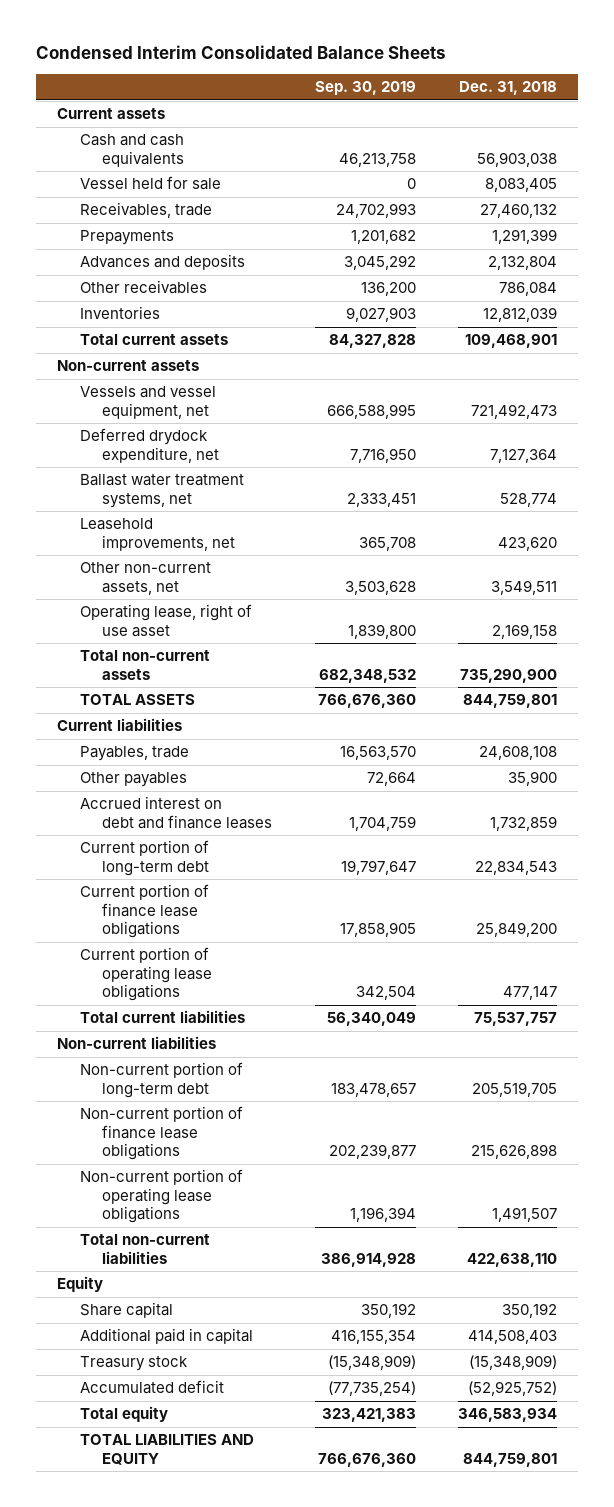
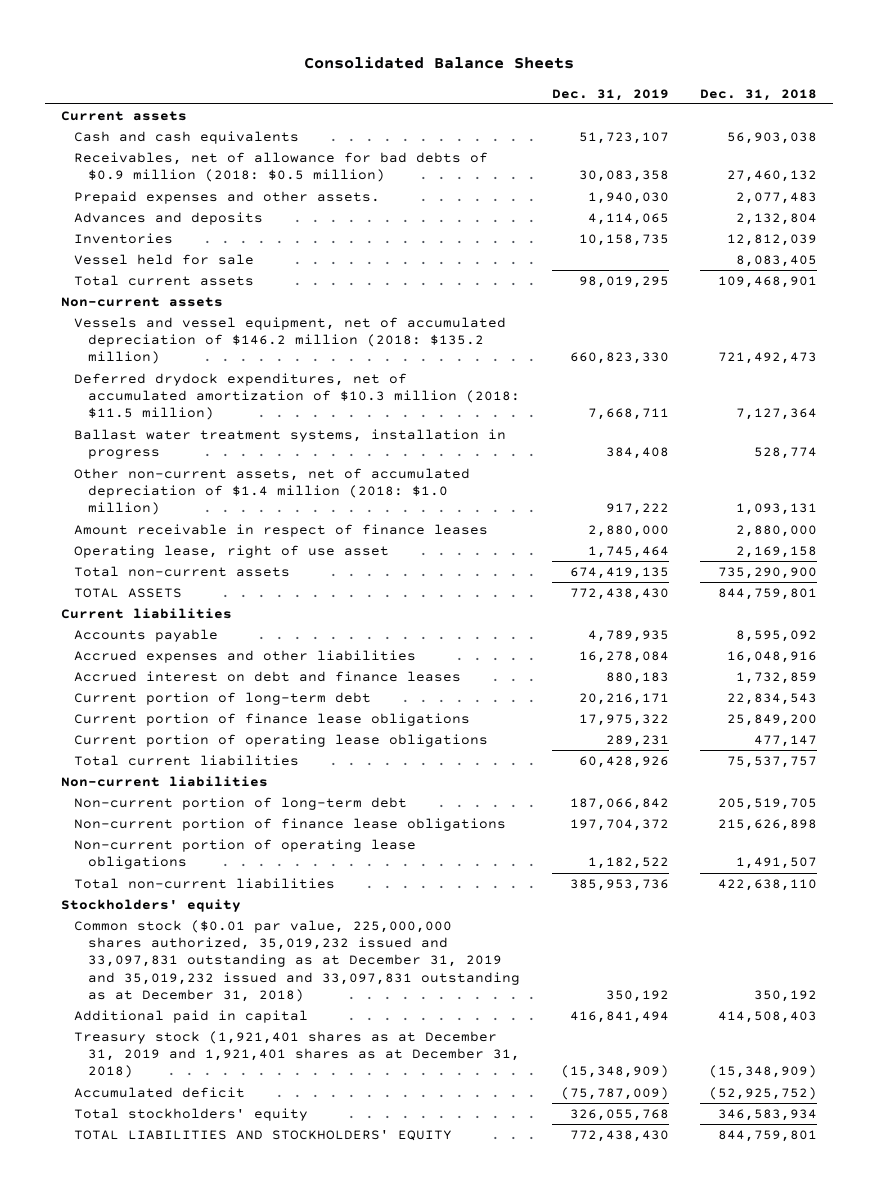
[36,45,447,60] Condensed Interim Consolidated Balance Sheets -> [304,55,575,69] Consolidated Balance Sheets
[314,81,416,96] Sep. 30, 2019 -> none
none -> [551,88,669,101] Dec. 31, 2019
[79,230,174,246] Prepayments -> none
[79,202,212,219] Receivables, trade -> [74,151,489,183] Receivables, net of allowance for bad debts of $0.9 million (2018: $0.5 million)
none -> [74,190,381,204] Prepaid expenses and other assets.
[79,280,207,295] Other receivables -> none
[79,176,221,191] Vessel held for sale -> [74,253,255,265] Vessel held for sale
[79,518,236,551] Leasehold improvements, net -> none
[79,386,216,419] Vessels and vessel equipment, net -> [74,316,507,365] Vessels and vessel equipment, net of accumulated depreciation of $146.2 million (2018: $135.2 million)
[79,428,220,463] Deferred drydock expenditure, net -> [74,372,520,421] Deferred drydock expenditures, net of accumulated amortization of $10.3 million (2018: $11.5 million)
[79,474,244,508] Ballast water treatment systems, net -> [74,428,507,460] Ballast water treatment systems, installation in progress
[79,562,211,595] Other non-current assets, net -> [74,467,471,516] Other non-current assets, net of accumulated depreciation of $1.4 million (2018: $1.0 million)
[490,579,557,595] 3,549,511 -> [736,503,818,516] 1,093,131
none -> [74,523,489,537] Amount receivable in respect of finance leases
[79,746,189,762] Payables, trade -> none
[79,772,187,788] Other payables -> none
none -> [74,628,219,642] Accounts payable
none -> [74,649,417,663] Accrued expenses and other liabilities
[57,1276,104,1293] Equity -> [60,898,241,912] Stockholders' equity
[79,1302,173,1319] Share capital -> [74,919,520,1002] Common stock ($0.01 par value, 225,000,000 shares authorized, 35,019,232 issued and 33,097,831 outstanding as at December 31, 2019 and 35,019,232 issued and 33,097,831 outstanding as at December 31, 2018)
[79,1356,188,1372] Treasury stock -> [74,1030,520,1079] Treasury stock (1,921,401 shares as at December 31, 2019 and 1,921,401 shares as at December 31, 2018)
[79,1406,168,1423] Total equity -> [74,1107,309,1121] Total stockholders' equity
[79,1434,254,1465] TOTAL LIABILITIES AND EQUITY -> [74,1129,453,1141] TOTAL LIABILITIES AND STOCKHOLDERS' EQUITY

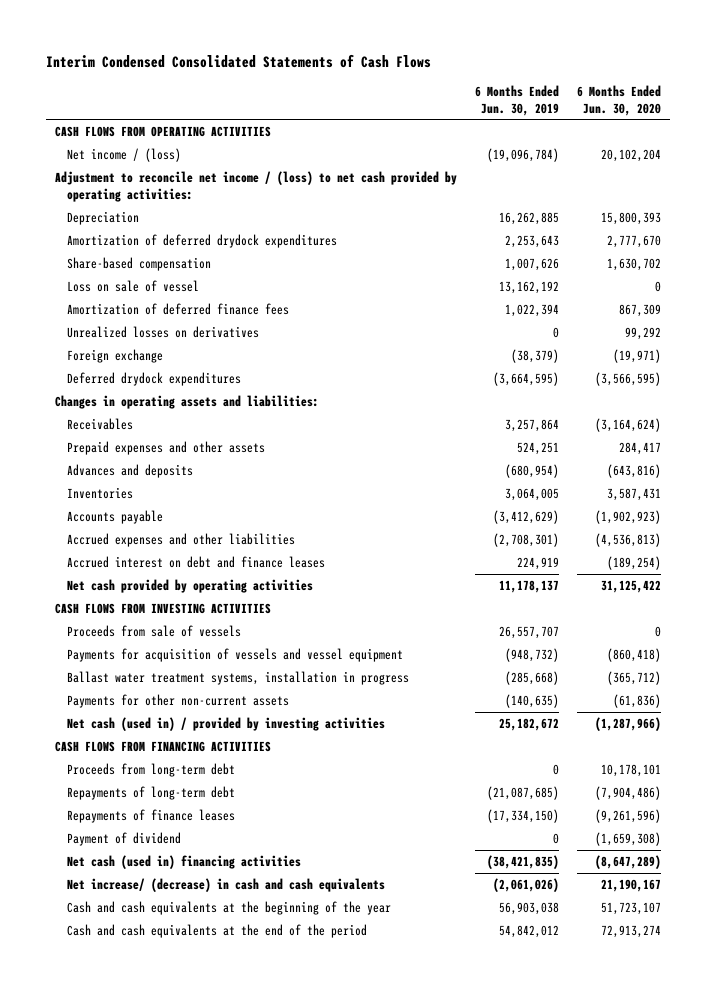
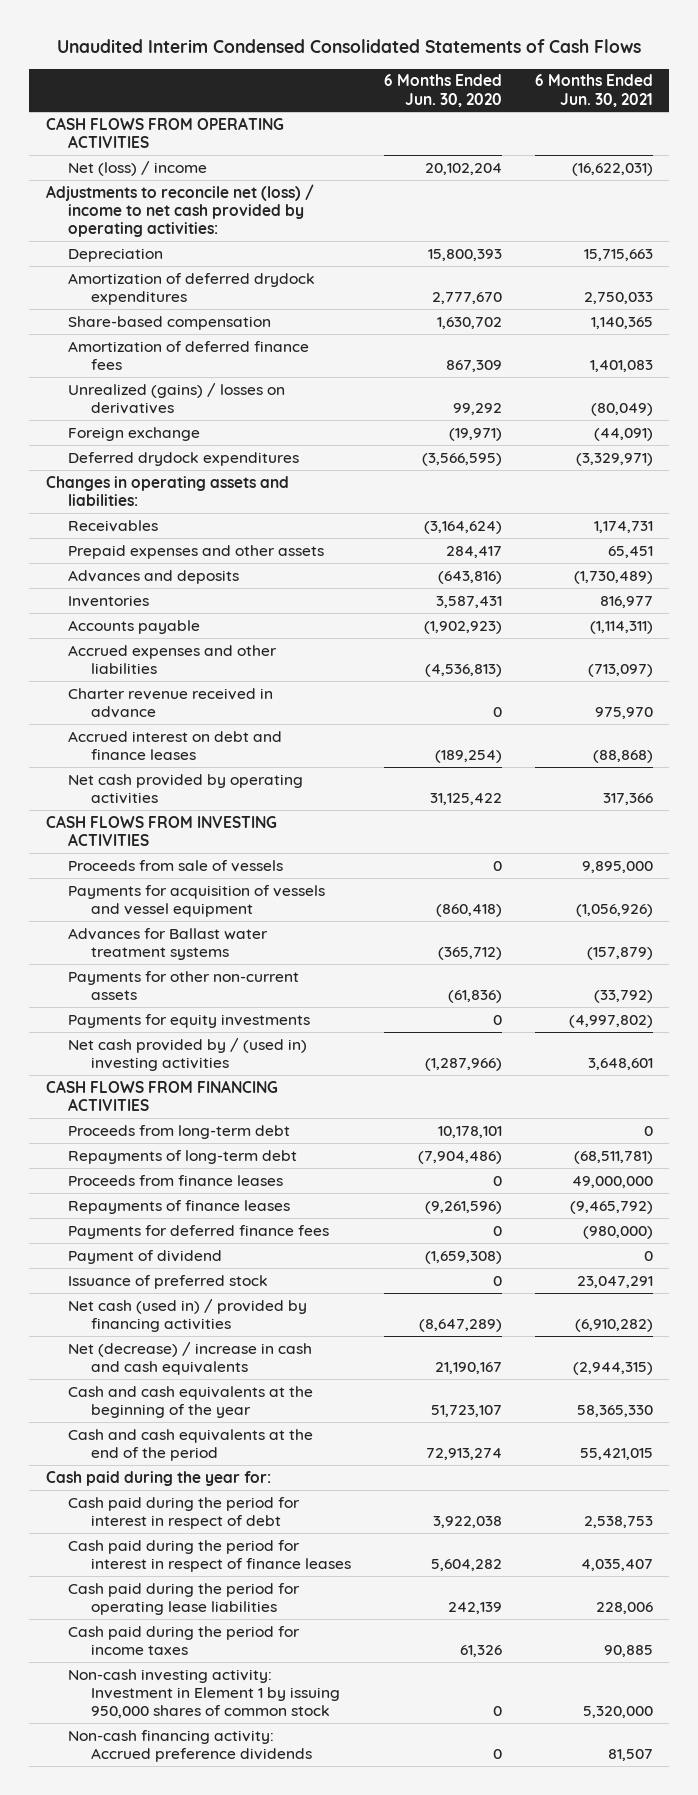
[45,53,431,68] Interim Condensed Consolidated Statements of Cash Flows -> [57,39,642,54] Unaudited Interim Condensed Consolidated Statements of Cash Flows
[474,84,559,116] 6 Months Ended Jun. 30, 2019 -> none
none -> [534,74,653,107] 6 Months Ended Jun. 30, 2021
[67,147,182,162] Net income / (loss) -> [68,160,208,176] Net (loss) / income
[54,170,457,202] Adjustment to reconcile net income / (loss) to net cash provided by operating activities: -> [45,183,314,238] Adjustments to reconcile net (loss) / income to net cash provided by operating activities:
[67,279,200,292] Loss on sale of vessel -> none
[67,325,260,338] Unrealized losses on derivatives -> [68,382,286,414] Unrealized (gains) / losses on derivatives
none -> [68,687,274,718] Charter revenue received in advance
[67,670,410,685] Ballast water treatment systems, installation in progress -> [68,927,269,960] Advances for Ballast water treatment systems
none -> [68,1013,311,1028] Payments for equity investments
[67,716,386,731] Net cash (used in) / provided by investing activities -> [68,1037,308,1071] Net cash provided by / (used in) investing activities
none -> [68,1174,284,1186] Proceeds from finance leases
none -> [68,1224,330,1239] Payments for deferred finance fees
none -> [68,1274,269,1289] Issuance of preferred stock
[67,854,302,869] Net cash (used in) financing activities -> [68,1298,308,1332] Net cash (used in) / provided by financing activities
[67,877,386,892] Net increase/ (decrease) in cash and cash equivalents -> [68,1341,313,1375] Net (decrease) / increase in cash and cash equivalents
none -> [45,1470,271,1486] Cash paid during the year for:
none -> [68,1496,301,1529] Cash paid during the period for interest in respect of debt
none -> [68,1539,351,1572] Cash paid during the period for interest in respect of finance leases
none -> [68,1582,301,1615] Cash paid during the period for operating lease liabilities
none -> [68,1625,301,1655] Cash paid during the period for income taxes
none -> [68,1668,340,1719] Non-cash investing activity: Investment in Element 1 by issuing 950,000 shares of common stock
none -> [68,1729,312,1762] Non-cash financing activity: Accrued preference dividends

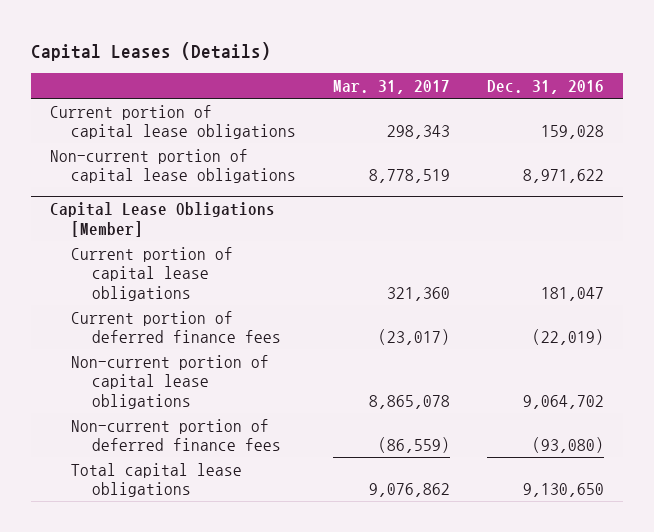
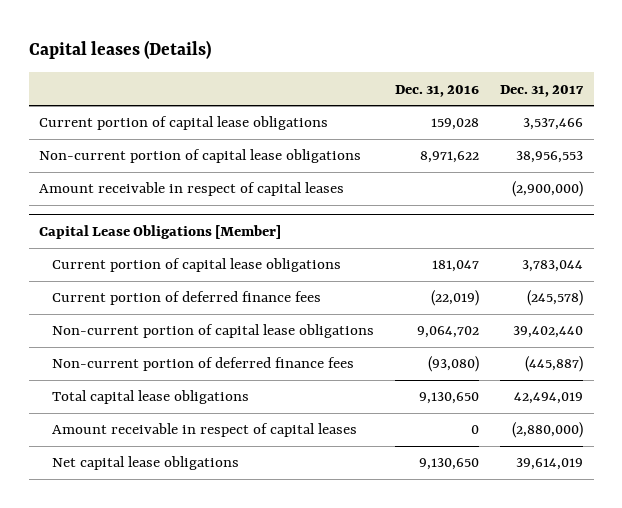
[31,41,272,61] Capital Leases (Details) -> [28,40,211,60] Capital leases (Details)
[333,79,451,94] Mar. 31, 2017 -> none
none -> [500,84,585,97] Dec. 31, 2017
none -> [39,182,345,197] Amount receivable in respect of capital leases
none -> [52,423,358,438] Amount receivable in respect of capital leases
none -> [52,456,240,471] Net capital lease obligations

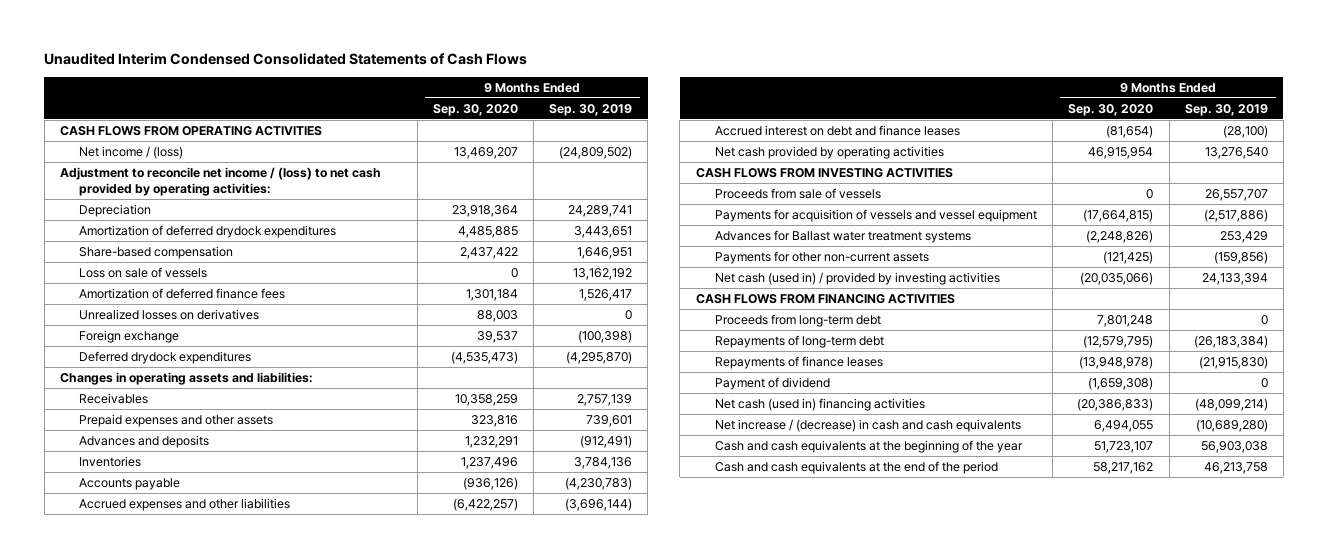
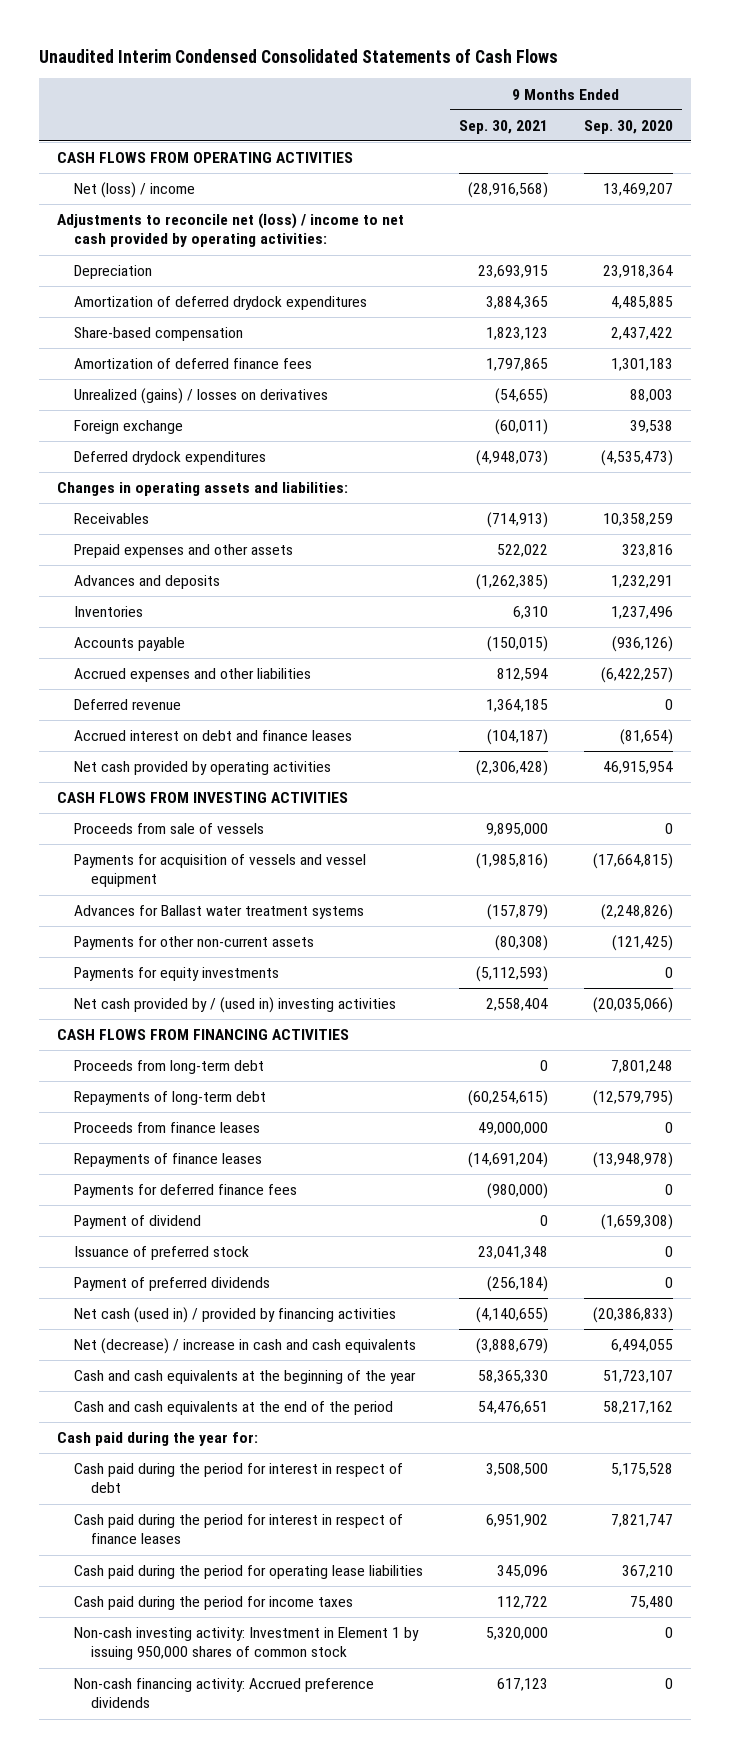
[549,103,633,116] Sep. 30, 2019 -> none
none -> [459,119,549,134] Sep. 30, 2021
[79,146,184,160] Net income / (loss) -> [74,182,196,199] Net (loss) / income
[60,167,382,197] Adjustment to reconcile net income / (loss) to net cash provided by operating activities: -> [57,213,405,248] Adjustments to reconcile net (loss) / income to net cash provided by operating activities:
[79,267,208,279] Loss on sale of vessels -> none
[465,289,518,302] 1,301,184 -> [611,358,674,372] 1,301,183
[79,309,260,321] Unrealized losses on derivatives -> [74,388,329,405] Unrealized (gains) / losses on derivatives
[476,331,518,344] 39,537 -> [630,420,674,434] 39,538
none -> [74,699,182,711] Deferred revenue
none -> [74,967,280,982] Payments for equity investments
[714,272,1000,286] Net cash (used in) / provided by investing activities -> [74,997,397,1014] Net cash provided by / (used in) investing activities
none -> [74,1122,261,1134] Proceeds from finance leases
none -> [74,1184,298,1199] Payments for deferred finance fees
none -> [74,1246,250,1261] Issuance of preferred stock
none -> [74,1277,271,1292] Payment of preferred dividends
[714,398,925,412] Net cash (used in) financing activities -> [74,1307,397,1324] Net cash (used in) / provided by financing activities
[714,419,1021,433] Net increase / (decrease) in cash and cash equivalents -> [74,1338,417,1355] Net (decrease) / increase in cash and cash equivalents
none -> [57,1432,259,1447] Cash paid during the year for:
none -> [74,1463,404,1494] Cash paid during the period for interest in respect of debt
none -> [74,1514,404,1545] Cash paid during the period for interest in respect of finance leases
none -> [74,1565,424,1580] Cash paid during the period for operating lease liabilities
none -> [74,1596,354,1611] Cash paid during the period for income taxes
none -> [74,1627,420,1661] Non-cash investing activity: Investment in Element 1 by issuing 950,000 shares of common stock
none -> [74,1678,375,1709] Non-cash financing activity: Accrued preference dividends

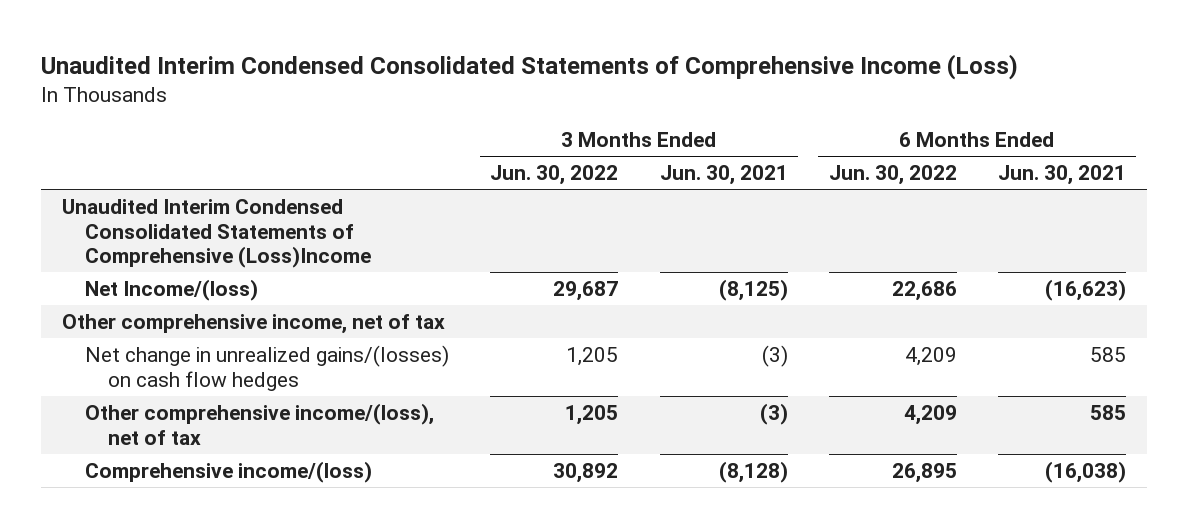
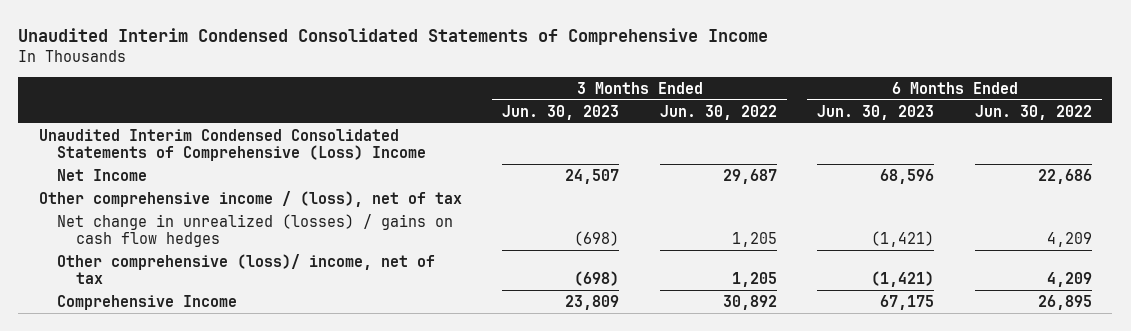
[41,53,1019,80] Unaudited Interim Condensed Consolidated Statements of Comprehensive Income (Loss) -> [18,27,769,45] Unaudited Interim Condensed Consolidated Statements of Comprehensive Income
[659,165,788,186] Jun. 30, 2021 -> none
[997,165,1126,186] Jun. 30, 2021 -> none
none -> [502,104,620,120] Jun. 30, 2023
none -> [817,104,935,120] Jun. 30, 2023
[61,198,372,269] Unaudited Interim Condensed Consolidated Statements of Comprehensive (Loss)Income -> [38,128,427,162] Unaudited Interim Condensed Consolidated Statements of Comprehensive (Loss) Income
[85,278,259,301] Net Income/(loss) -> [57,168,148,181] Net Income
[61,313,445,334] Other comprehensive income, net of tax -> [38,190,462,207] Other comprehensive income / (loss), net of tax
[85,344,450,391] Net change in unrealized gains/(losses) on cash flow hedges -> [57,213,454,248] Net change in unrealized (losses) / gains on cash flow hedges
[85,402,435,445] Other comprehensive income/(loss), net of tax -> [57,253,436,285] Other comprehensive (loss)/ income, net of tax
[85,460,373,483] Comprehensive income/(loss) -> [57,294,238,310] Comprehensive Income

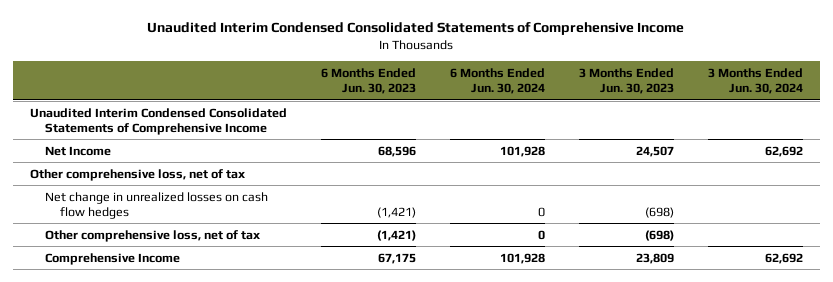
[659,104,777,120] Jun. 30, 2022 -> none
[974,104,1092,120] Jun. 30, 2022 -> none
none -> [449,67,545,94] 6 Months Ended Jun. 30, 2024
none -> [707,67,803,94] 3 Months Ended Jun. 30, 2024
[38,128,427,162] Unaudited Interim Condensed Consolidated Statements of Comprehensive (Loss) Income -> [29,107,287,135] Unaudited Interim Condensed Consolidated Statements of Comprehensive Income
[38,190,462,207] Other comprehensive income / (loss), net of tax -> [29,168,245,181] Other comprehensive loss, net of tax
[57,213,454,248] Net change in unrealized (losses) / gains on cash flow hedges -> [44,191,268,219] Net change in unrealized losses on cash flow hedges
[57,253,436,285] Other comprehensive (loss)/ income, net of tax -> [44,229,260,242] Other comprehensive loss, net of tax

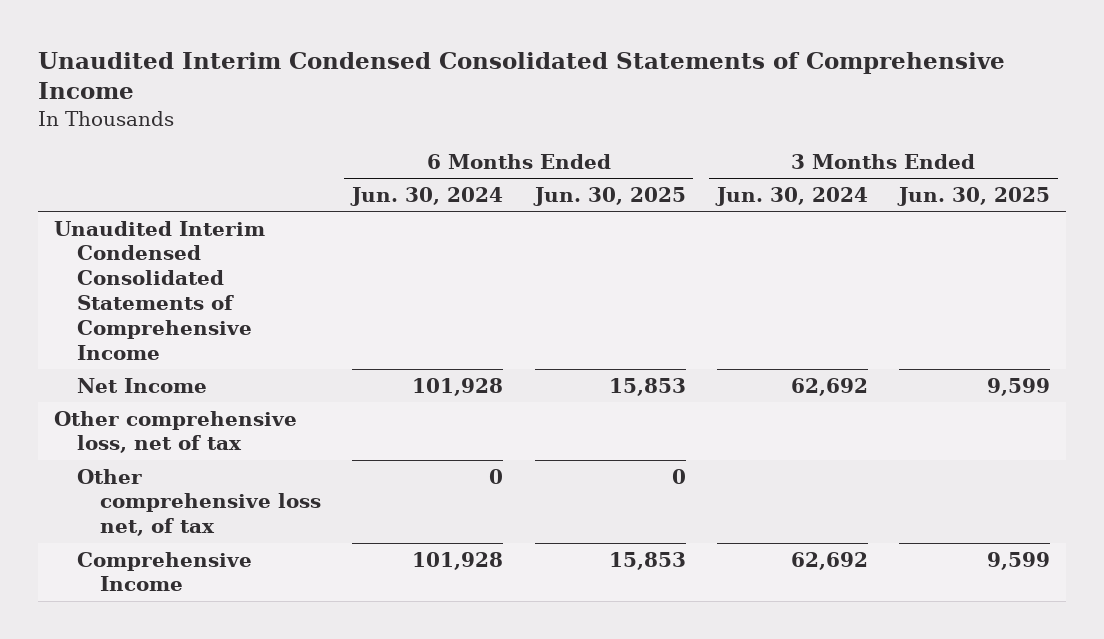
[320,67,416,94] 6 Months Ended Jun. 30, 2023 -> none
[578,67,674,94] 3 Months Ended Jun. 30, 2023 -> none
none -> [532,186,686,206] Jun. 30, 2025
none -> [897,186,1051,206] Jun. 30, 2025
[44,191,268,219] Net change in unrealized losses on cash flow hedges -> none
[44,229,260,242] Other comprehensive loss, net of tax -> [76,468,321,537] Other comprehensive loss net, of tax

